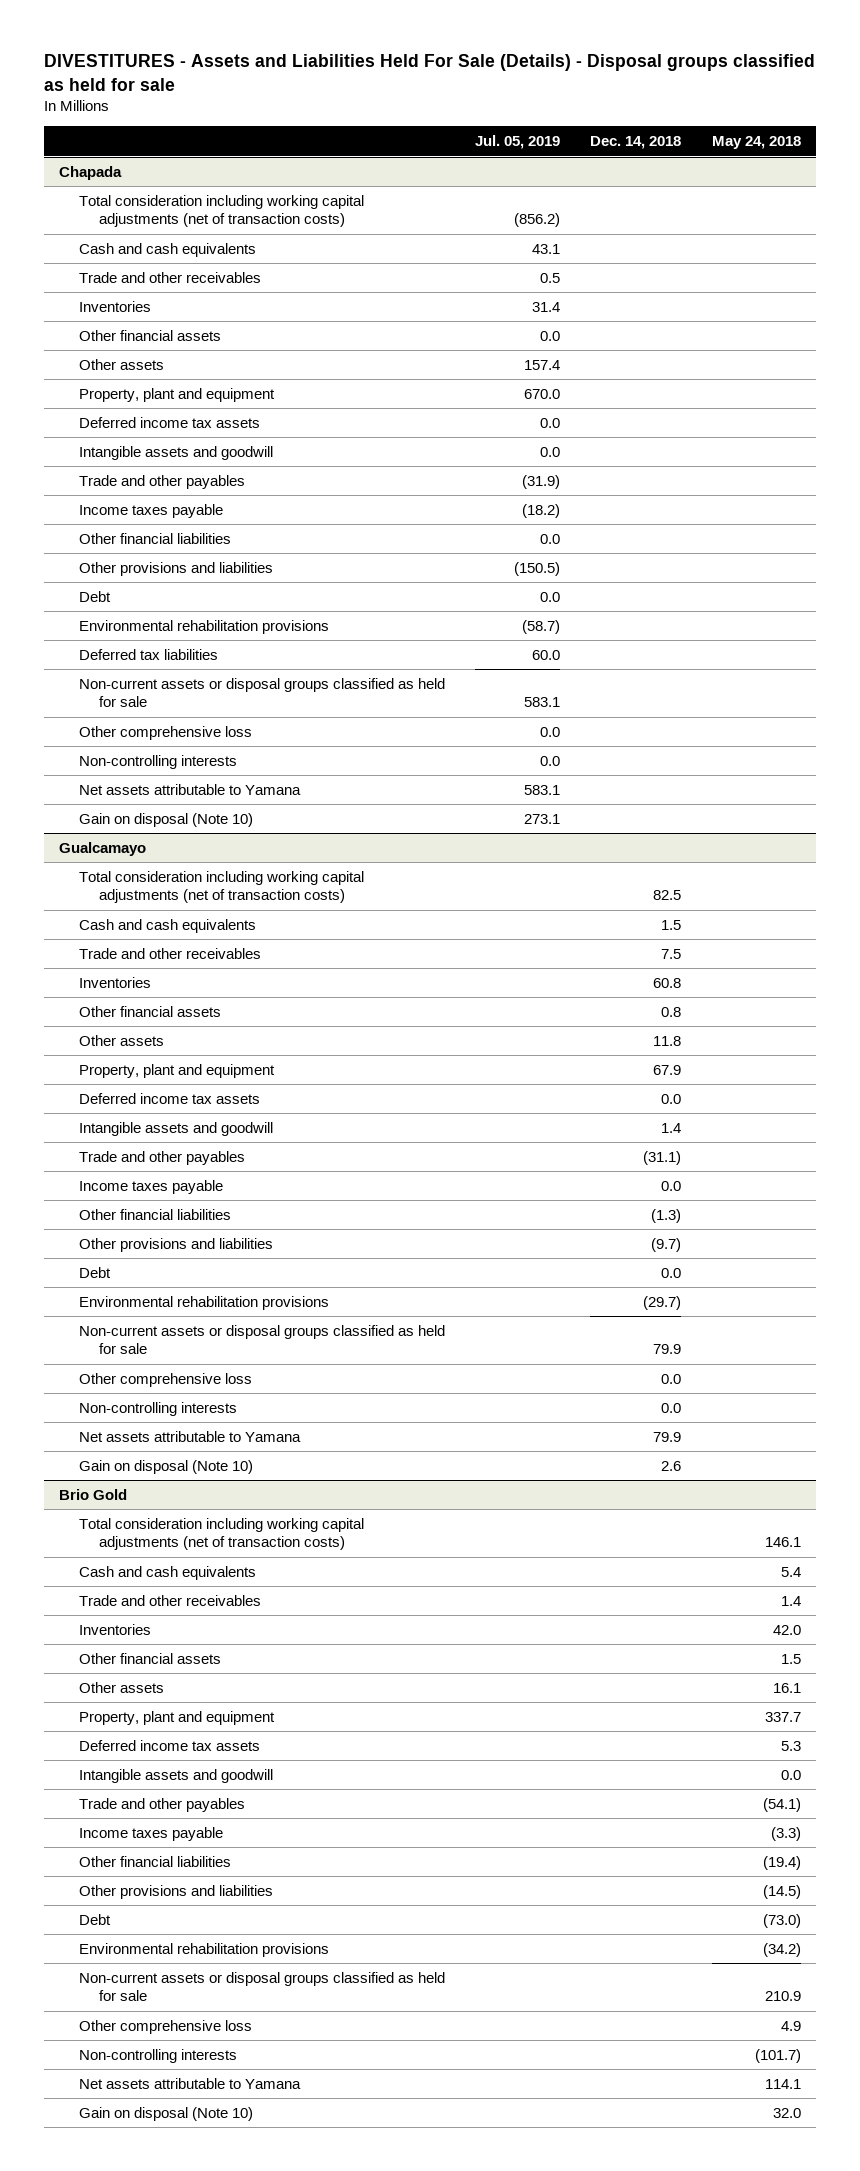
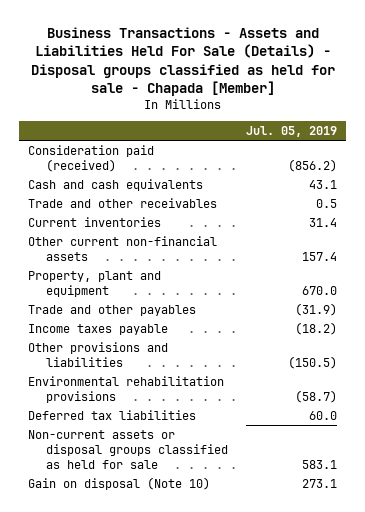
[43,54,815,91] DIVESTITURES - Assets and Liabilities Held For Sale (Details) - Disposal groups classified as held for sale -> [30,26,335,97] Business Transactions - Assets and Liabilities Held For Sale (Details) - Disposal groups classified as held for sale - Chapada [Member]
[590,136,682,150] Dec. 14, 2018 -> none
[711,136,801,150] May 24, 2018 -> none
[58,165,122,180] Chapada -> none
[78,194,364,228] Total consideration including working capital adjustments (net of transaction costs) -> [28,144,155,173] Consideration paid (received)
[78,329,221,341] Other financial assets -> none
[78,300,151,312] Inventories -> [28,216,162,227] Current inventories
[78,358,164,370] Other assets -> [28,235,218,262] Other current non-financial assets
[78,416,260,428] Deferred income tax assets -> none
[78,445,273,460] Intangible assets and goodwill -> none
[78,532,231,544] Other financial liabilities -> none
[78,590,111,602] Debt -> none
[78,725,252,740] Other comprehensive loss -> none
[78,754,237,769] Non-controlling interests -> none
[78,783,301,795] Net assets attributable to Yamana -> none
[58,841,146,856] Gualcamayo -> none
[78,870,364,904] Total consideration including working capital adjustments (net of transaction costs) -> none
[78,918,256,933] Cash and cash equivalents -> none
[78,947,261,959] Trade and other receivables -> none
[78,976,151,988] Inventories -> none
[78,1005,221,1017] Other financial assets -> none
[78,1034,164,1046] Other assets -> none
[78,1063,275,1078] Property, plant and equipment -> none
[78,1092,260,1104] Deferred income tax assets -> none
[78,1121,273,1136] Intangible assets and goodwill -> none
[78,1150,245,1165] Trade and other payables -> none
[78,1179,223,1194] Income taxes payable -> none
[78,1208,231,1220] Other financial liabilities -> none
[78,1237,273,1252] Other provisions and liabilities -> none
[78,1266,111,1278] Debt -> none
[78,1295,329,1310] Environmental rehabilitation provisions -> none
[78,1324,445,1355] Non-current assets or disposal groups classified as held for sale -> none
[78,1372,252,1387] Other comprehensive loss -> none
[78,1401,237,1416] Non-controlling interests -> none
[78,1430,301,1442] Net assets attributable to Yamana -> none
[78,1459,253,1474] Gain on disposal (Note 10) -> none
[58,1488,127,1500] Brio Gold -> none
[78,1517,364,1551] Total consideration including working capital adjustments (net of transaction costs) -> none
[78,1565,256,1580] Cash and cash equivalents -> none
[78,1594,261,1606] Trade and other receivables -> none
[78,1623,151,1635] Inventories -> none
[78,1652,221,1664] Other financial assets -> none
[78,1681,164,1693] Other assets -> none
[78,1710,275,1725] Property, plant and equipment -> none
[78,1739,260,1751] Deferred income tax assets -> none
[78,1768,273,1783] Intangible assets and goodwill -> none
[78,1797,245,1812] Trade and other payables -> none
[78,1826,223,1841] Income taxes payable -> none
[78,1855,231,1867] Other financial liabilities -> none
[78,1884,273,1899] Other provisions and liabilities -> none
[78,1913,111,1925] Debt -> none
[78,1942,329,1957] Environmental rehabilitation provisions -> none
[78,1971,445,2002] Non-current assets or disposal groups classified as held for sale -> none
[78,2019,252,2034] Other comprehensive loss -> none
[78,2048,237,2063] Non-controlling interests -> none
[78,2077,301,2089] Net assets attributable to Yamana -> none
[78,2106,253,2121] Gain on disposal (Note 10) -> none

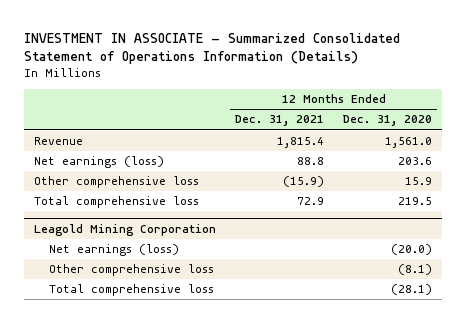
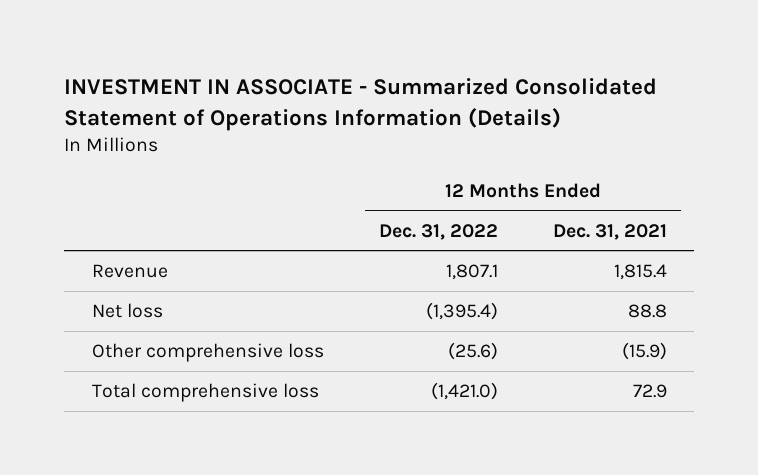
[343,115,433,127] Dec. 31, 2020 -> none
none -> [378,223,498,240] Dec. 31, 2022
[33,156,164,169] Net earnings (loss) -> [91,302,163,318] Net loss
[33,223,216,236] Leagold Mining Corporation -> none
[49,244,180,257] Net earnings (loss) -> none
[49,264,215,277] Other comprehensive loss -> none
[49,284,215,297] Total comprehensive loss -> none

